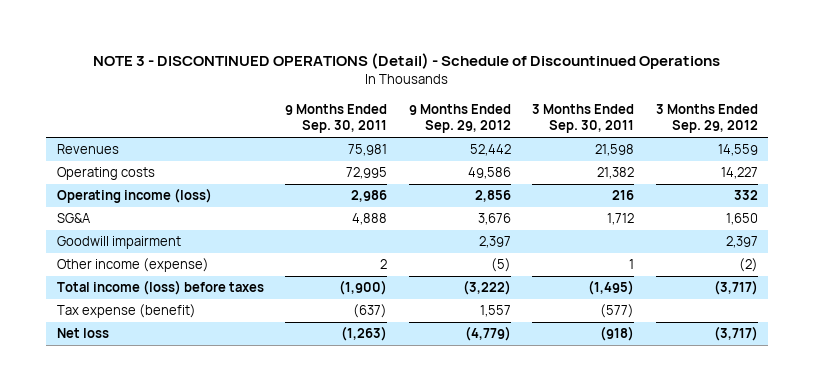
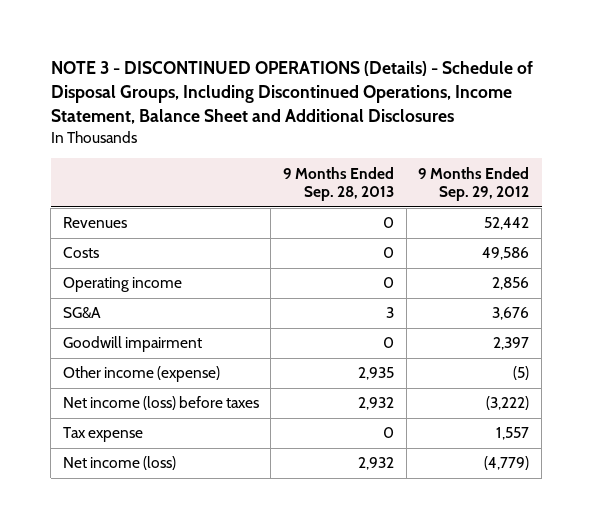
[93,53,721,70] NOTE 3 - DISCONTINUED OPERATIONS (Detail) - Schedule of Discountinued Operations -> [50,61,533,125] NOTE 3 - DISCONTINUED OPERATIONS (Details) - Schedule of Disposal Groups, Including Discontinued Operations, Income Statement, Balance Sheet and Additional Disclosures
[285,103,388,134] 9 Months Ended Sep. 30, 2011 -> none
[532,103,635,134] 3 Months Ended Sep. 30, 2011 -> none
[655,103,758,134] 3 Months Ended Sep. 29, 2012 -> none
none -> [283,166,395,202] 9 Months Ended Sep. 28, 2013
[56,167,155,181] Operating costs -> [62,247,99,259] Costs
[56,188,212,204] Operating income (loss) -> [62,277,182,293] Operating income
[56,280,264,296] Total income (loss) before taxes -> [62,396,259,411] Net income (loss) before taxes
[56,304,196,319] Tax expense (benefit) -> [62,427,143,443] Tax expense
[56,328,109,339] Net loss -> [62,456,176,471] Net income (loss)

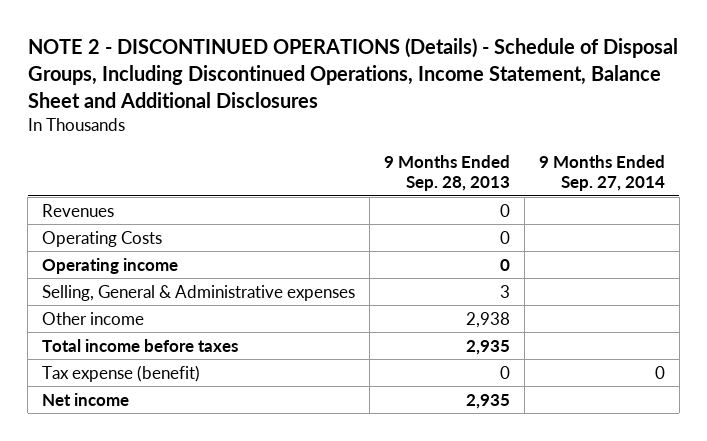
[50,61,533,125] NOTE 3 - DISCONTINUED OPERATIONS (Details) - Schedule of Disposal Groups, Including Discontinued Operations, Income Statement, Balance Sheet and Additional Disclosures -> [27,38,678,108] NOTE 2 - DISCONTINUED OPERATIONS (Details) - Schedule of Disposal Groups, Including Discontinued Operations, Income Statement, Balance Sheet and Additional Disclosures
[418,166,530,202] 9 Months Ended Sep. 29, 2012 -> none
none -> [538,154,665,192] 9 Months Ended Sep. 27, 2014
[62,247,99,259] Costs -> [41,230,162,247] Operating Costs
[62,336,202,353] Goodwill impairment -> none
[62,307,101,320] SG&A -> [41,284,355,301] Selling, General & Administrative expenses
[62,366,220,383] Other income (expense) -> [41,311,144,325] Other income
[358,367,395,381] 2,935 -> [465,311,510,328] 2,938
[62,396,259,411] Net income (loss) before taxes -> [41,338,238,352] Total income before taxes
[358,397,395,411] 2,932 -> [465,339,510,355] 2,935
[62,427,143,443] Tax expense -> [41,364,200,382] Tax expense (benefit)
[62,456,176,471] Net income (loss) -> [41,392,129,406] Net income
[358,457,395,471] 2,932 -> [465,393,510,409] 2,935

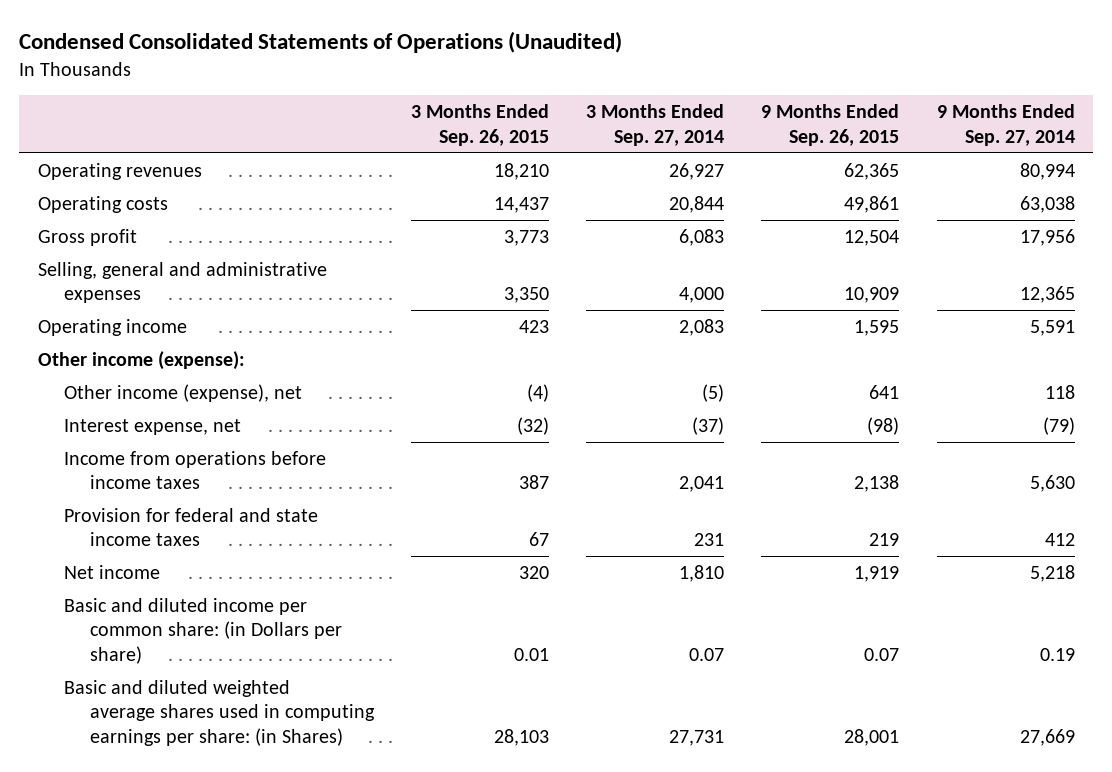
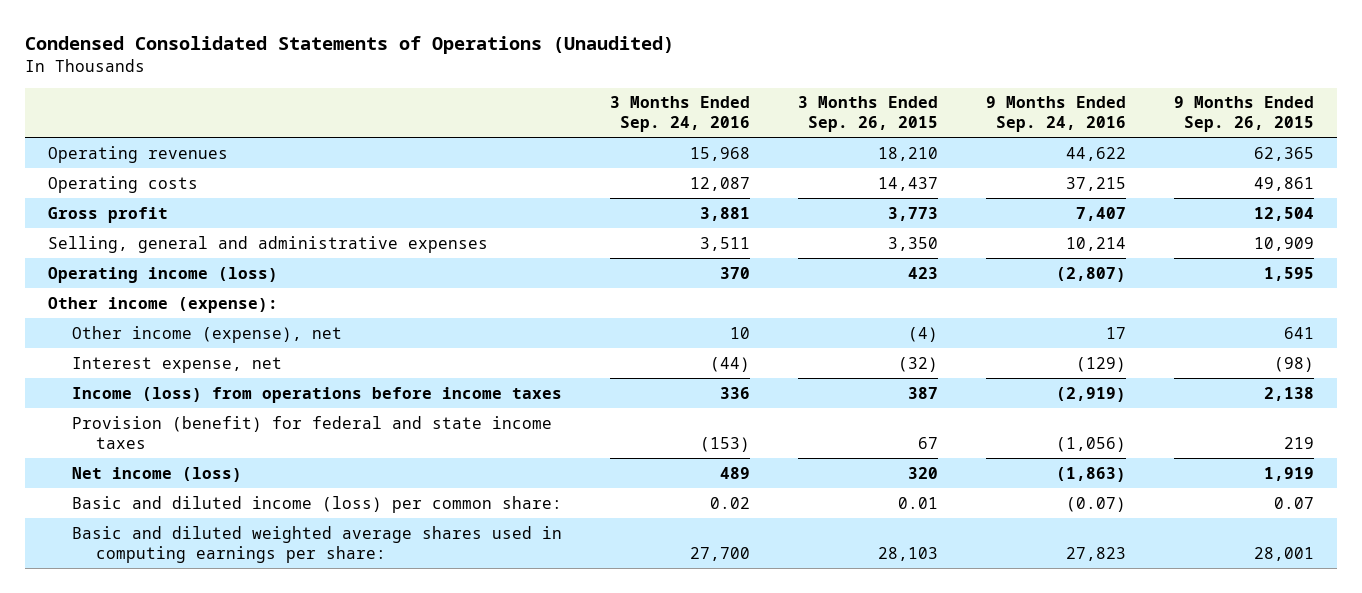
[586,104,725,146] 3 Months Ended Sep. 27, 2014 -> none
[936,104,1075,146] 9 Months Ended Sep. 27, 2014 -> none
none -> [610,96,751,133] 3 Months Ended Sep. 24, 2016
none -> [985,96,1126,133] 9 Months Ended Sep. 24, 2016
[37,318,187,336] Operating income -> [48,266,279,283] Operating income (loss)
[63,450,326,490] Income from operations before income taxes -> [72,386,563,403] Income (loss) from operations before income taxes
[63,507,318,547] Provision for federal and state income taxes -> [72,415,553,449] Provision (benefit) for federal and state income taxes
[63,564,160,579] Net income -> [72,466,243,482] Net income (loss)
[63,597,343,665] Basic and diluted income per common share: (in Dollars per share) -> [72,495,563,513] Basic and diluted income (loss) per common share:
[63,679,376,747] Basic and diluted weighted average shares used in computing earnings per share: (in Shares) -> [72,525,563,563] Basic and diluted weighted average shares used in computing earnings per share:

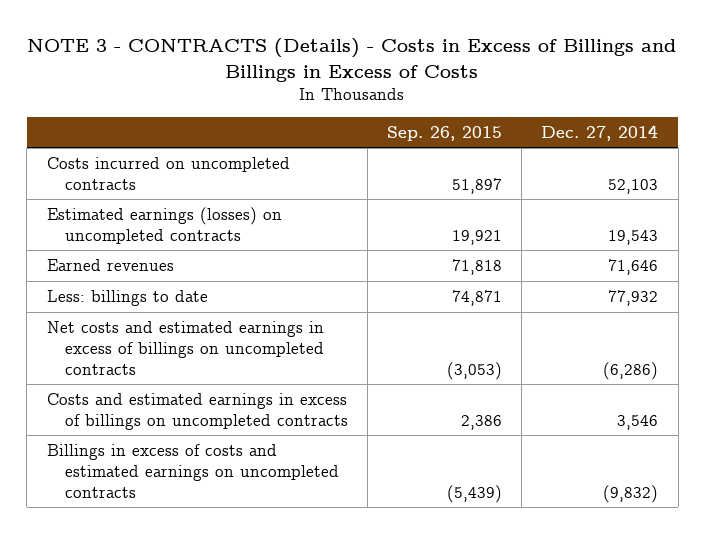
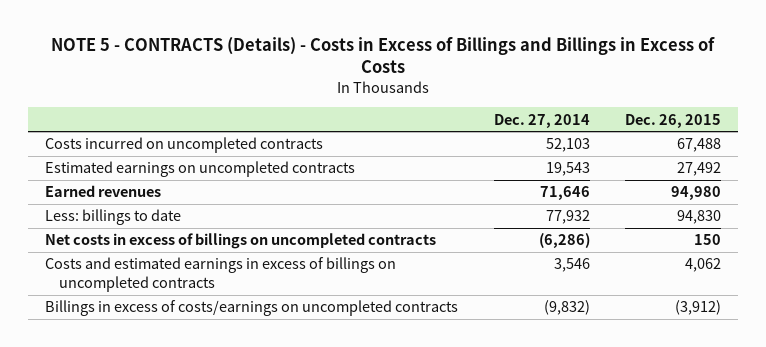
[27,38,677,82] NOTE 3 - CONTRACTS (Details) - Costs in Excess of Billings and Billings in Excess of Costs -> [51,36,716,74] NOTE 5 - CONTRACTS (Details) - Costs in Excess of Billings and Billings in Excess of Costs
[386,125,502,141] Sep. 26, 2015 -> none
none -> [624,113,721,128] Dec. 26, 2015
[46,206,282,244] Estimated earnings (losses) on uncompleted contracts -> [45,161,356,178] Estimated earnings on uncompleted contracts
[46,320,324,375] Net costs and estimated earnings in excess of billings on uncompleted contracts -> [45,233,437,250] Net costs in excess of billings on uncompleted contracts
[46,443,339,498] Billings in excess of costs and estimated earnings on uncompleted contracts -> [45,300,459,317] Billings in excess of costs/earnings on uncompleted contracts

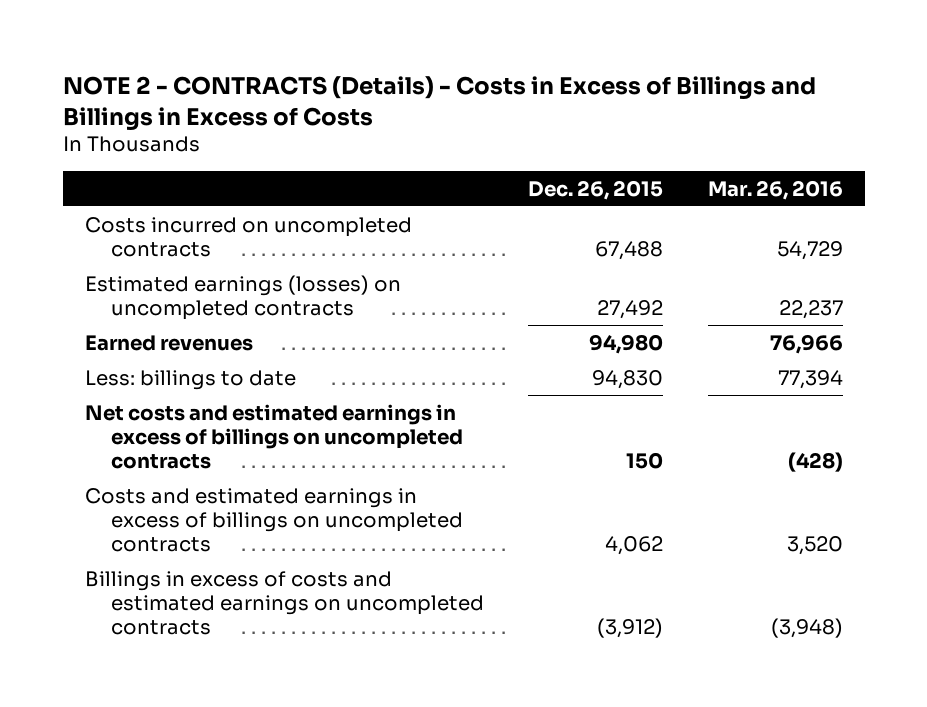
[51,36,716,74] NOTE 5 - CONTRACTS (Details) - Costs in Excess of Billings and Billings in Excess of Costs -> [62,75,816,131] NOTE 2 - CONTRACTS (Details) - Costs in Excess of Billings and Billings in Excess of Costs
[493,113,590,128] Dec. 27, 2014 -> none
none -> [707,179,843,200] Mar. 26, 2016
[45,161,356,178] Estimated earnings on uncompleted contracts -> [84,274,401,320] Estimated earnings (losses) on uncompleted contracts
[45,233,437,250] Net costs in excess of billings on uncompleted contracts -> [84,403,463,470] Net costs and estimated earnings in excess of billings on uncompleted contracts
[45,300,459,317] Billings in excess of costs/earnings on uncompleted contracts -> [84,570,484,636] Billings in excess of costs and estimated earnings on uncompleted contracts

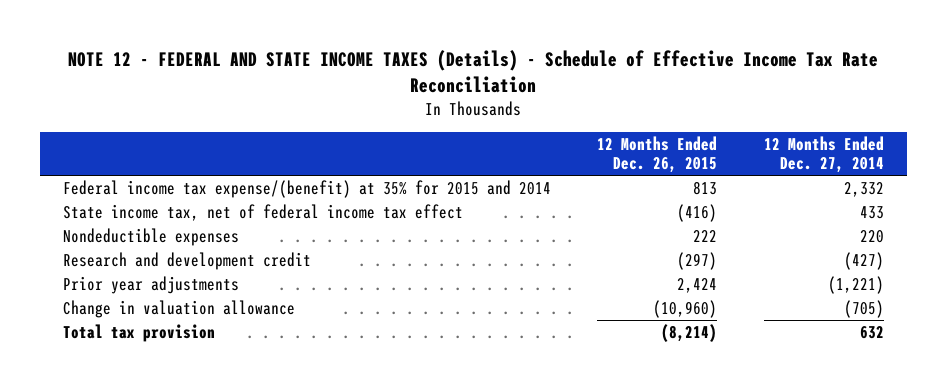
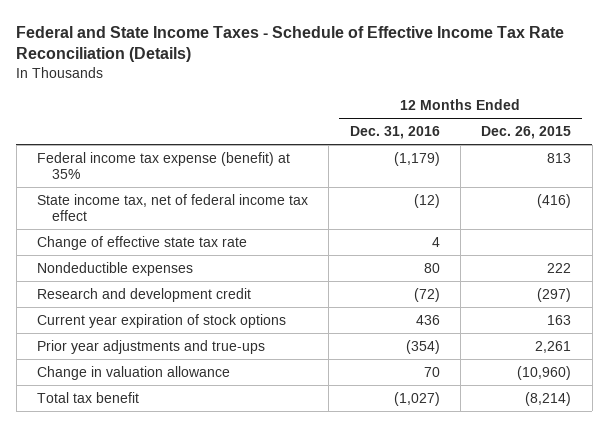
[68,49,879,94] NOTE 12 - FEDERAL AND STATE INCOME TAXES (Details) - Schedule of Effective Income Tax Rate Reconciliation -> [16,25,565,63] Federal and State Income Taxes - Schedule of Effective Income Tax Rate Reconciliation (Details)
[763,135,884,174] 12 Months Ended Dec. 27, 2014 -> none
none -> [349,126,440,140] Dec. 31, 2016
[62,179,551,198] Federal income tax expense/(benefit) at 35% for 2015 and 2014 -> [36,151,290,180] Federal income tax expense (benefit) at 35%
none -> [36,235,247,250] Change of effective state tax rate
none -> [36,313,286,328] Current year expiration of stock options
[62,275,239,294] Prior year adjustments -> [36,339,265,354] Prior year adjustments and true-ups
[677,277,718,293] 2,424 -> [535,340,572,353] 2,261
[62,323,215,342] Total tax provision -> [36,391,139,403] Total tax benefit

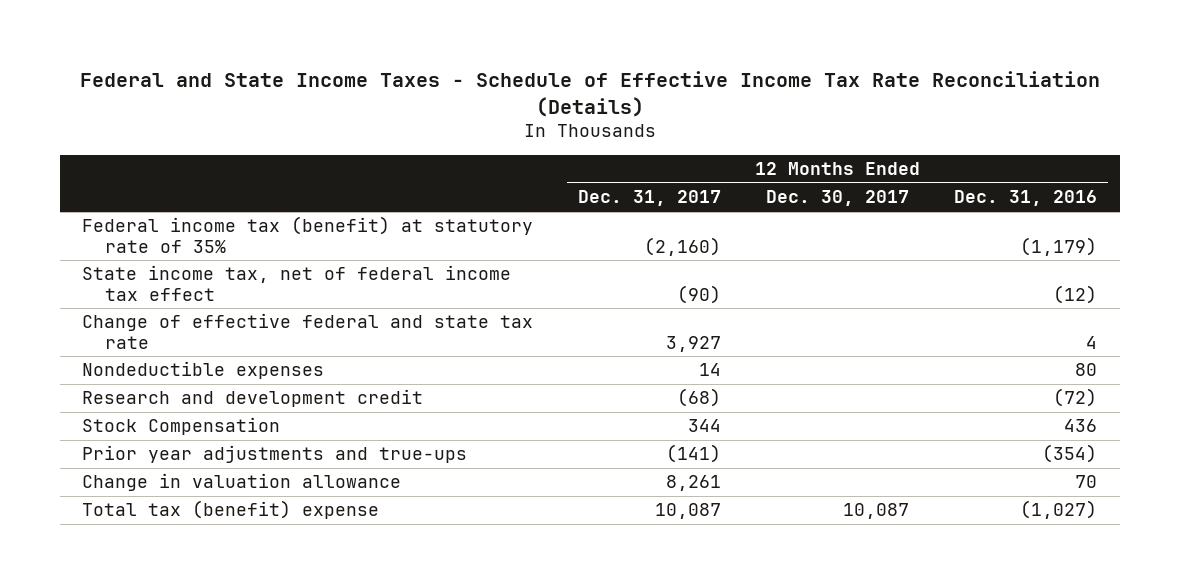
[481,126,572,140] Dec. 26, 2015 -> none
none -> [578,190,722,207] Dec. 31, 2017
none -> [766,190,910,207] Dec. 30, 2017
[36,151,290,180] Federal income tax expense (benefit) at 35% -> [82,216,534,253] Federal income tax (benefit) at statutory rate of 35%
[36,235,247,250] Change of effective state tax rate -> [82,313,534,349] Change of effective federal and state tax rate
[36,313,286,328] Current year expiration of stock options -> [82,417,281,436] Stock Compensation
[36,391,139,403] Total tax benefit -> [82,500,380,520] Total tax (benefit) expense

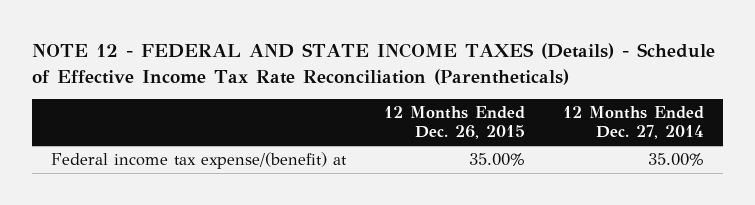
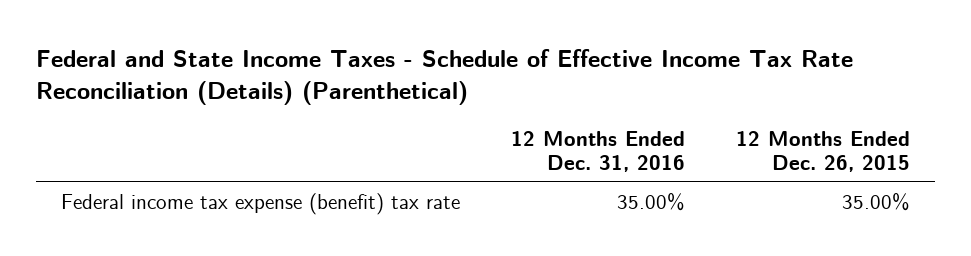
[31,43,715,85] NOTE 12 - FEDERAL AND STATE INCOME TAXES (Details) - Schedule of Effective Income Tax Rate Reconciliation (Parentheticals) -> [35,49,853,106] Federal and State Income Taxes - Schedule of Effective Income Tax Rate Reconciliation (Details) (Parenthetical)
[563,106,705,140] 12 Months Ended Dec. 27, 2014 -> none
none -> [510,130,685,173] 12 Months Ended Dec. 31, 2016
[50,152,347,170] Federal income tax expense/(benefit) at -> [61,192,461,215] Federal income tax expense (benefit) tax rate

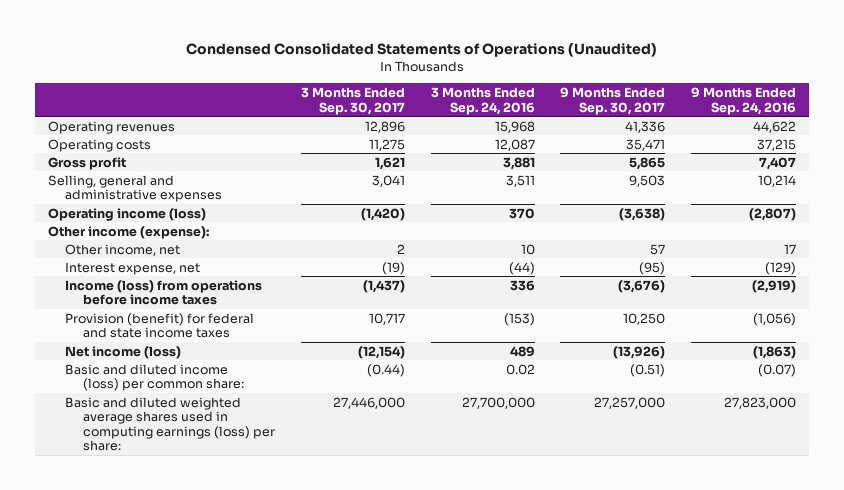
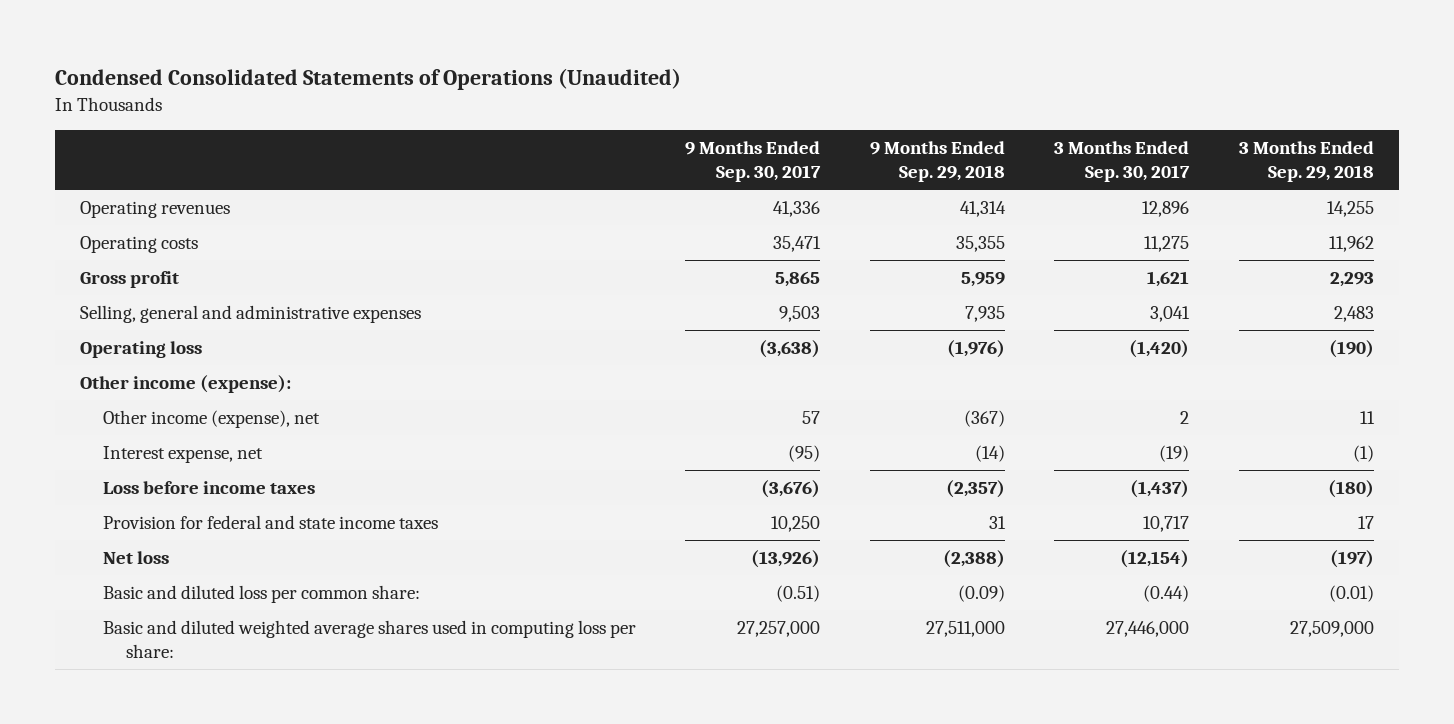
[430,86,535,115] 3 Months Ended Sep. 24, 2016 -> none
[691,86,797,115] 9 Months Ended Sep. 24, 2016 -> none
none -> [869,141,1005,182] 9 Months Ended Sep. 29, 2018
none -> [1239,141,1375,182] 3 Months Ended Sep. 29, 2018
[48,207,207,221] Operating income (loss) -> [80,341,203,359] Operating loss
[65,243,181,256] Other income, net -> [102,410,320,429] Other income (expense), net
[65,279,263,306] Income (loss) from operations before income taxes -> [102,481,315,495] Loss before income taxes
[65,312,255,339] Provision (benefit) for federal and state income taxes -> [102,515,438,530] Provision for federal and state income taxes
[65,345,182,359] Net income (loss) -> [102,551,169,565] Net loss
[65,363,244,392] Basic and diluted income (loss) per common share: -> [102,585,420,604] Basic and diluted loss per common share:
[65,396,275,452] Basic and diluted weighted average shares used in computing earnings (loss) per share: -> [102,620,636,658] Basic and diluted weighted average shares used in computing loss per share:

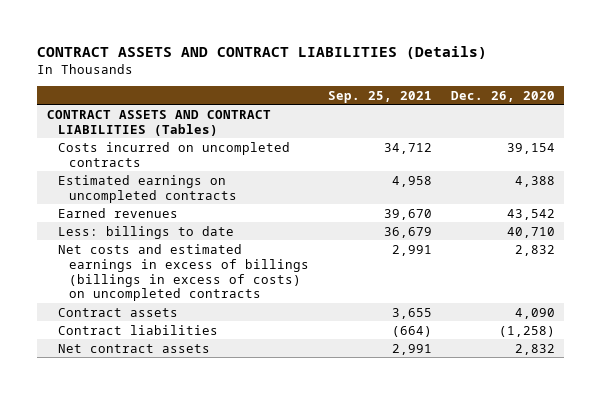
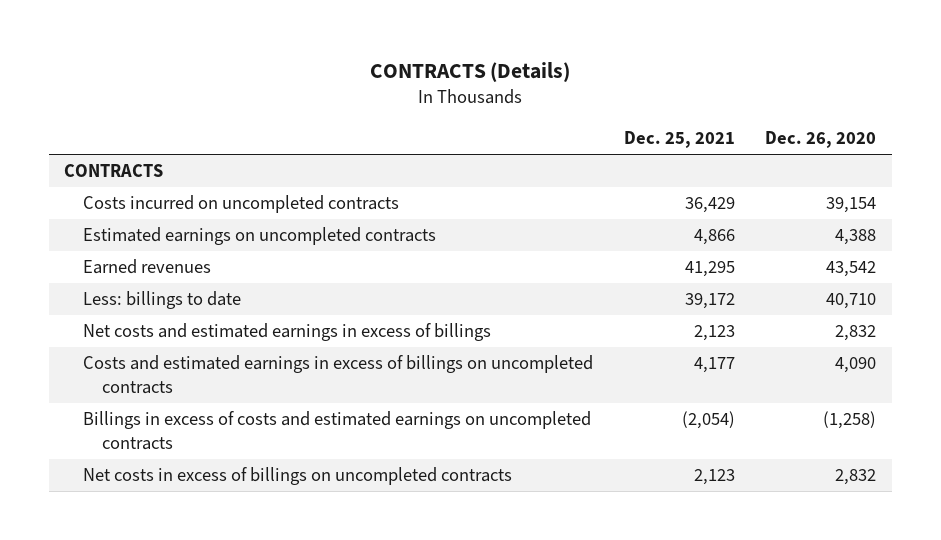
[37,45,488,59] CONTRACT ASSETS AND CONTRACT LIABILITIES (Details) -> [370,62,571,83] CONTRACTS (Details)
[328,90,433,103] Sep. 25, 2021 -> none
none -> [623,131,735,149] Dec. 25, 2021
[46,109,271,136] CONTRACT ASSETS AND CONTRACT LIABILITIES (Tables) -> [64,164,164,178] CONTRACTS
[58,243,310,302] Net costs and estimated earnings in excess of billings (billings in excess of costs) on uncompleted contracts -> [83,323,492,342] Net costs and estimated earnings in excess of billings
[58,307,179,317] Contract assets -> [83,355,594,394] Costs and estimated earnings in excess of billings on uncompleted contracts
[58,324,219,335] Contract liabilities -> [83,411,592,450] Billings in excess of costs and estimated earnings on uncompleted contracts
[58,343,211,353] Net contract assets -> [83,467,513,486] Net costs in excess of billings on uncompleted contracts

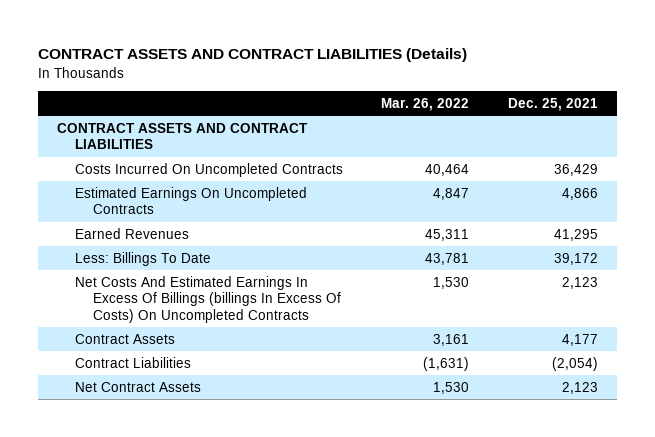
[370,62,571,83] CONTRACTS (Details) -> [38,48,468,63] CONTRACT ASSETS AND CONTRACT LIABILITIES (Details)
[765,131,877,149] Dec. 26, 2020 -> none
none -> [381,97,470,111] Mar. 26, 2022
[64,164,164,178] CONTRACTS -> [57,122,309,150] CONTRACT ASSETS AND CONTRACT LIABILITIES
[83,195,400,214] Costs incurred on uncompleted contracts -> [75,162,344,177] Costs Incurred On Uncompleted Contracts
[83,227,437,246] Estimated earnings on uncompleted contracts -> [75,186,308,215] Estimated Earnings On Uncompleted Contracts
[83,259,212,275] Earned revenues -> [75,227,190,239] Earned Revenues
[83,291,242,310] Less: billings to date -> [75,251,212,266] Less: Billings To Date
[83,323,492,342] Net costs and estimated earnings in excess of billings -> [75,275,341,323] Net Costs And Estimated Earnings In Excess Of Billings (billings In Excess Of Costs) On Uncompleted Contracts
[83,355,594,394] Costs and estimated earnings in excess of billings on uncompleted contracts -> [75,333,176,344] Contract Assets
[83,411,592,450] Billings in excess of costs and estimated earnings on uncompleted contracts -> [75,356,192,368] Contract Liabilities
[83,467,513,486] Net costs in excess of billings on uncompleted contracts -> [75,381,202,392] Net Contract Assets

